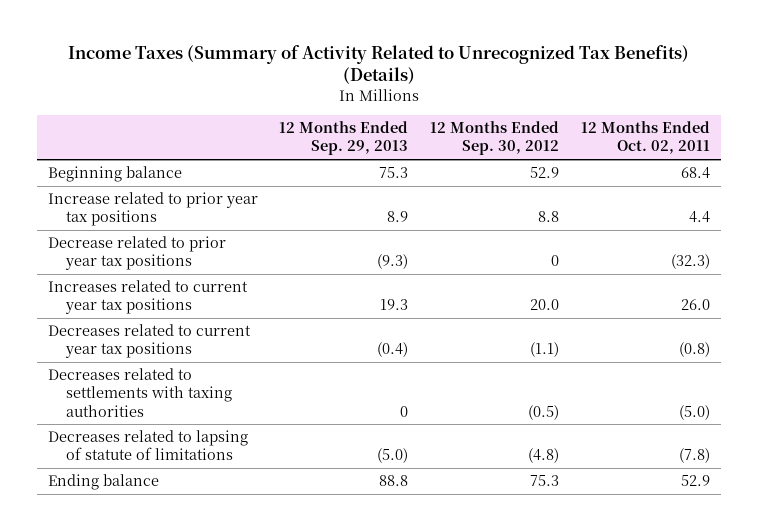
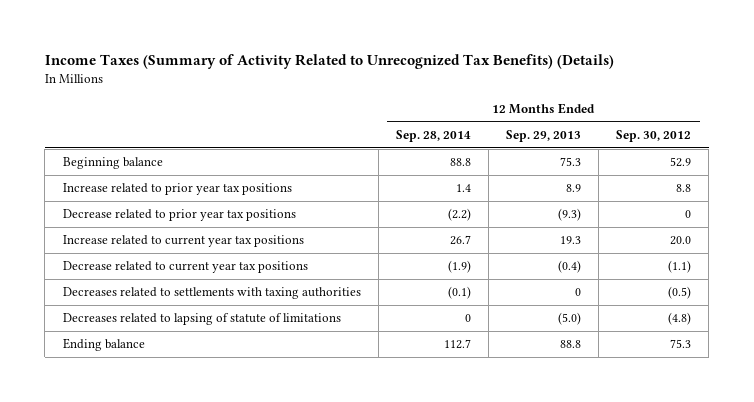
[580,121,710,155] 12 Months Ended Oct. 02, 2011 -> none
none -> [395,129,471,142] Sep. 28, 2014
[47,280,248,315] Increases related to current year tax positions -> [62,235,304,248] Increase related to current year tax positions
[47,324,251,359] Decreases related to current year tax positions -> [62,261,308,274] Decrease related to current year tax positions

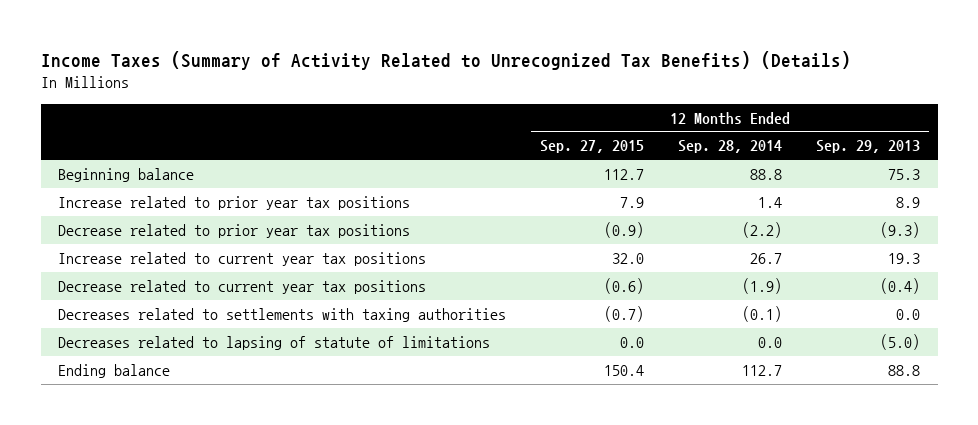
[616,129,692,142] Sep. 30, 2012 -> none
none -> [539,140,644,154] Sep. 27, 2015
[574,288,581,297] 0 -> [896,309,921,321] 0.0
[464,314,471,323] 0 -> [758,337,783,349] 0.0

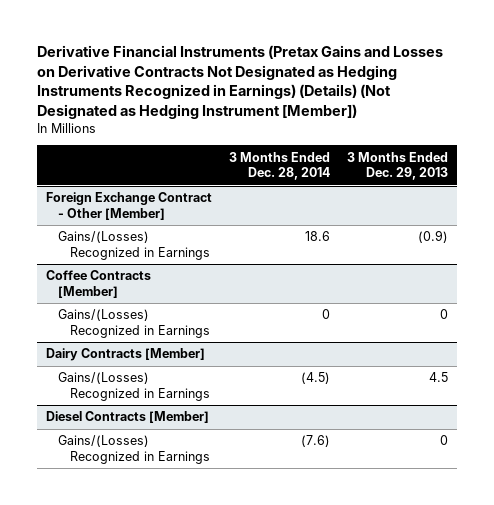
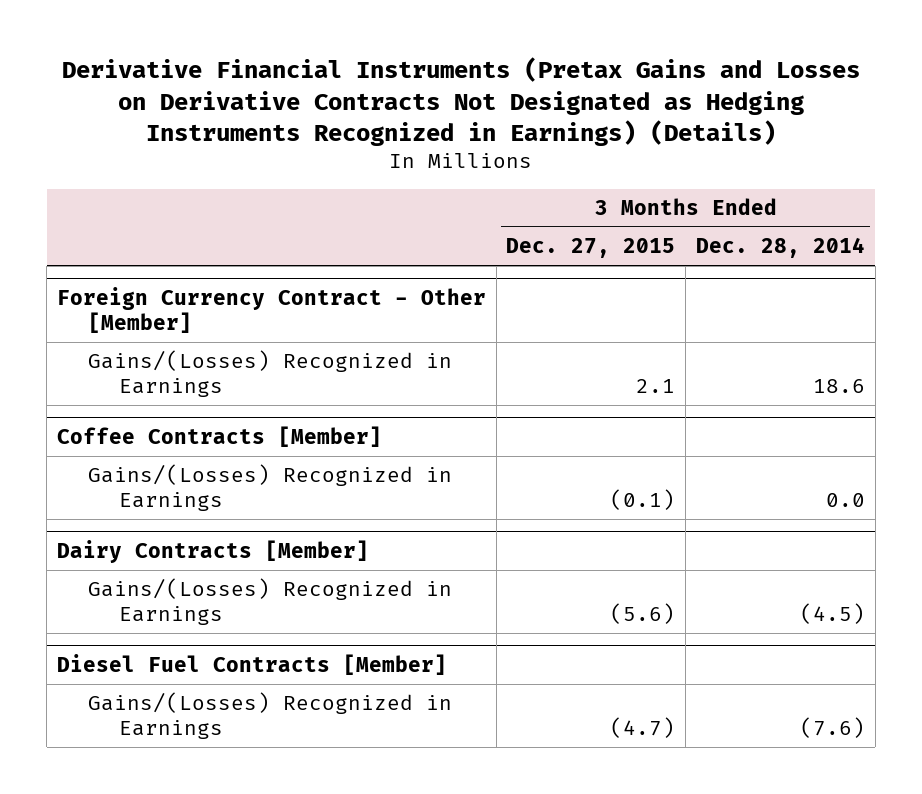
[37,44,444,119] Derivative Financial Instruments (Pretax Gains and Losses on Derivative Contracts Not Designated as Hedging Instruments Recognized in Earnings) (Details) (Not Designated as Hedging Instrument [Member]) -> [61,57,860,147] Derivative Financial Instruments (Pretax Gains and Losses on Derivative Contracts Not Designated as Hedging Instruments Recognized in Earnings) (Details)
[347,151,449,181] 3 Months Ended Dec. 29, 2013 -> none
none -> [506,238,676,259] Dec. 27, 2015
[45,192,212,221] Foreign Exchange Contract - Other [Member] -> [56,286,486,334] Foreign Currency Contract - Other [Member]
[322,309,331,320] 0 -> [825,493,865,508] 0.0
[45,411,209,424] Diesel Contracts [Member] -> [56,653,447,675] Diesel Fuel Contracts [Member]

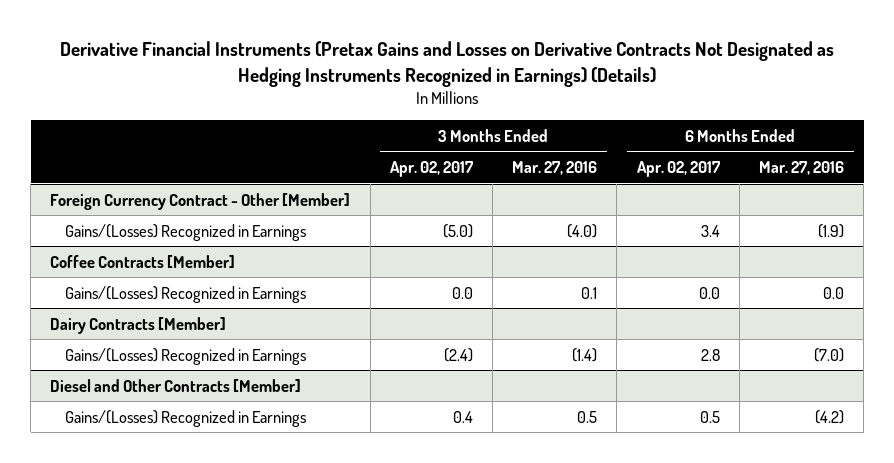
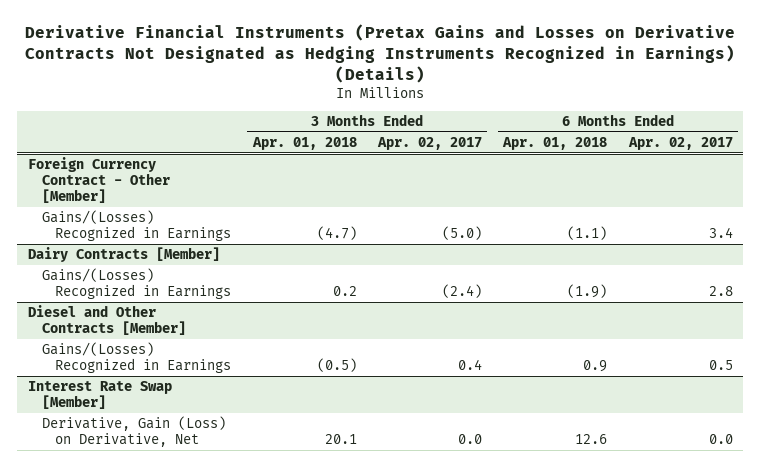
[512,161,598,176] Mar. 27, 2016 -> none
[758,161,844,176] Mar. 27, 2016 -> none
none -> [251,137,357,151] Apr. 01, 2018
none -> [502,137,608,151] Apr. 01, 2018
[50,254,236,268] Coffee Contracts [Member] -> none
[64,285,306,303] Gains/(Losses) Recognized in Earnings -> none
none -> [27,381,172,410] Interest Rate Swap [Member]
none -> [41,416,226,448] Derivative, Gain (Loss) on Derivative, Net

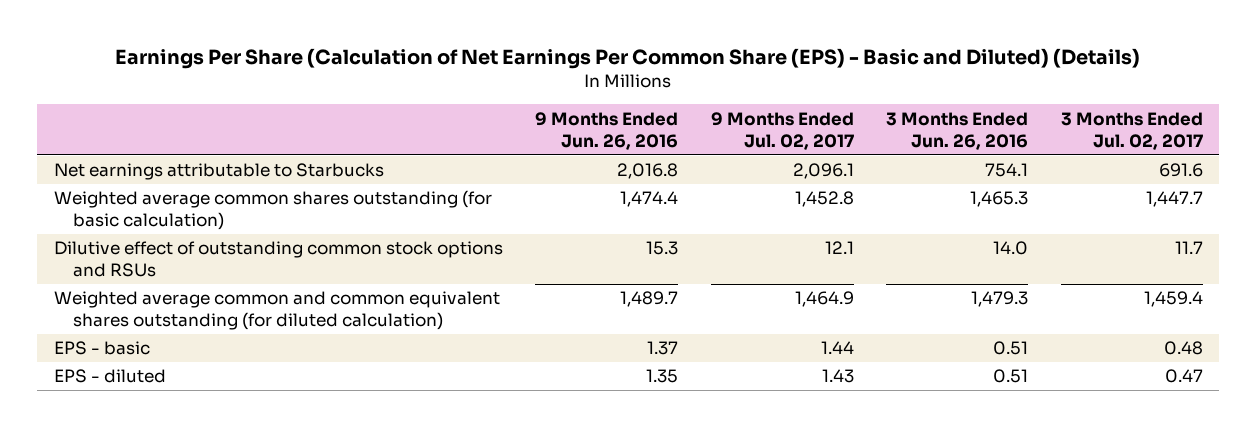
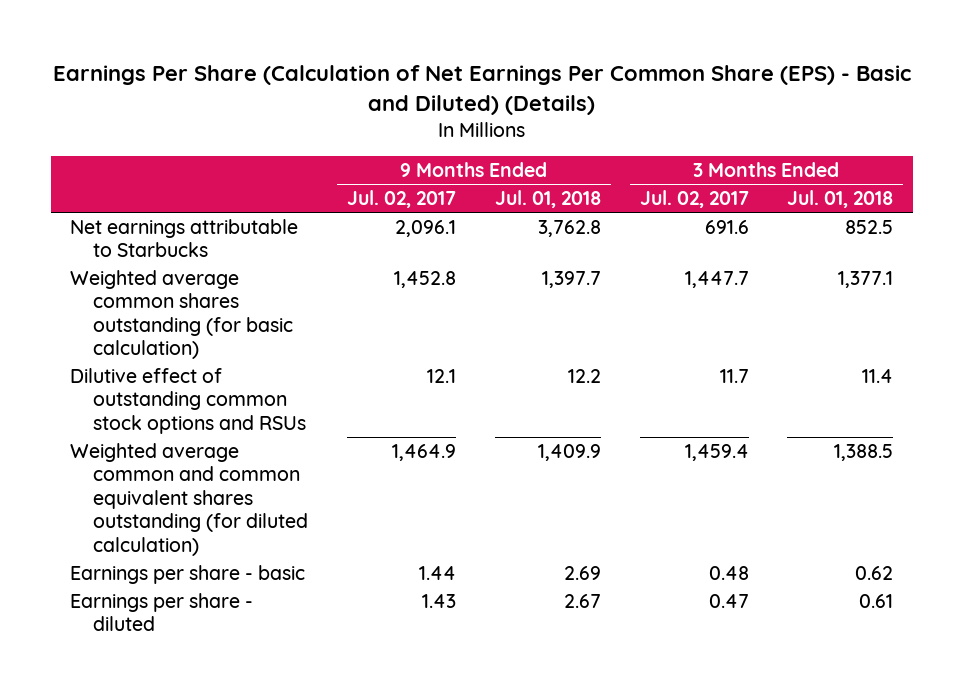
[535,111,679,150] 9 Months Ended Jun. 26, 2016 -> none
[886,111,1029,150] 3 Months Ended Jun. 26, 2016 -> none
none -> [494,190,601,209] Jul. 01, 2018
none -> [787,190,894,209] Jul. 01, 2018
[53,341,150,356] EPS - basic -> [69,564,305,584] Earnings per share - basic
[53,369,166,384] EPS - diluted -> [69,592,253,632] Earnings per share - diluted

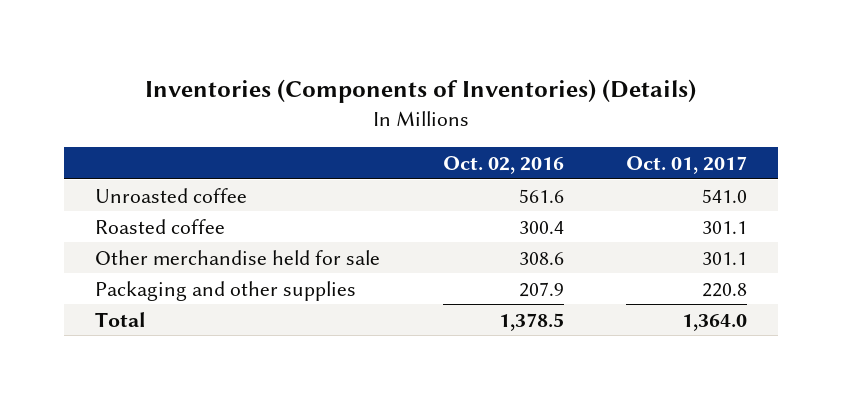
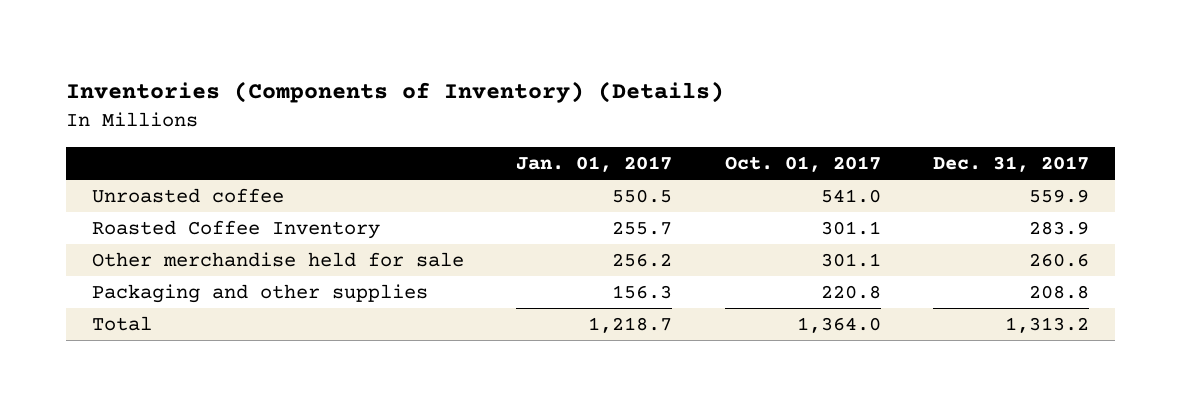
[145,79,697,104] Inventories (Components of Inventories) (Details) -> [66,81,725,104] Inventories (Components of Inventory) (Details)
[442,155,564,174] Oct. 02, 2016 -> none
none -> [516,155,673,172] Jan. 01, 2017
none -> [932,155,1089,172] Dec. 31, 2017
[95,218,226,234] Roasted coffee -> [92,220,381,240] Roasted Coffee Inventory

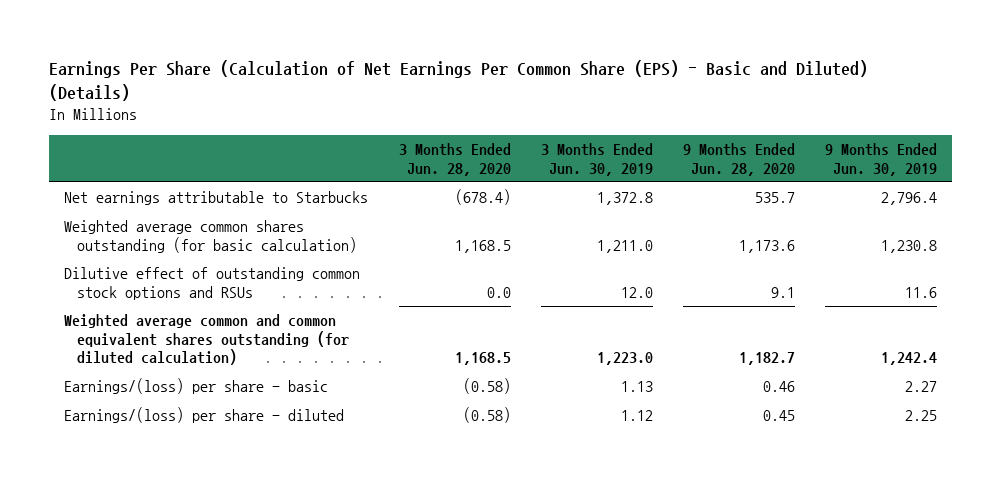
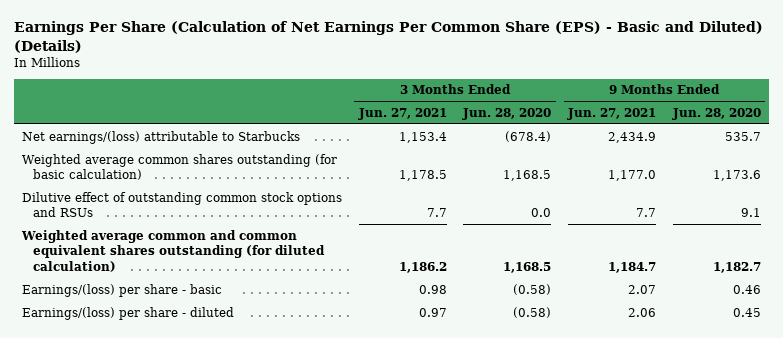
[540,143,653,176] 3 Months Ended Jun. 30, 2019 -> none
[824,143,937,176] 9 Months Ended Jun. 30, 2019 -> none
none -> [357,107,447,120] Jun. 27, 2021
none -> [567,107,657,120] Jun. 27, 2021
[64,191,369,206] Net earnings attributable to Starbucks -> [21,130,300,144] Net earnings/(loss) attributable to Starbucks

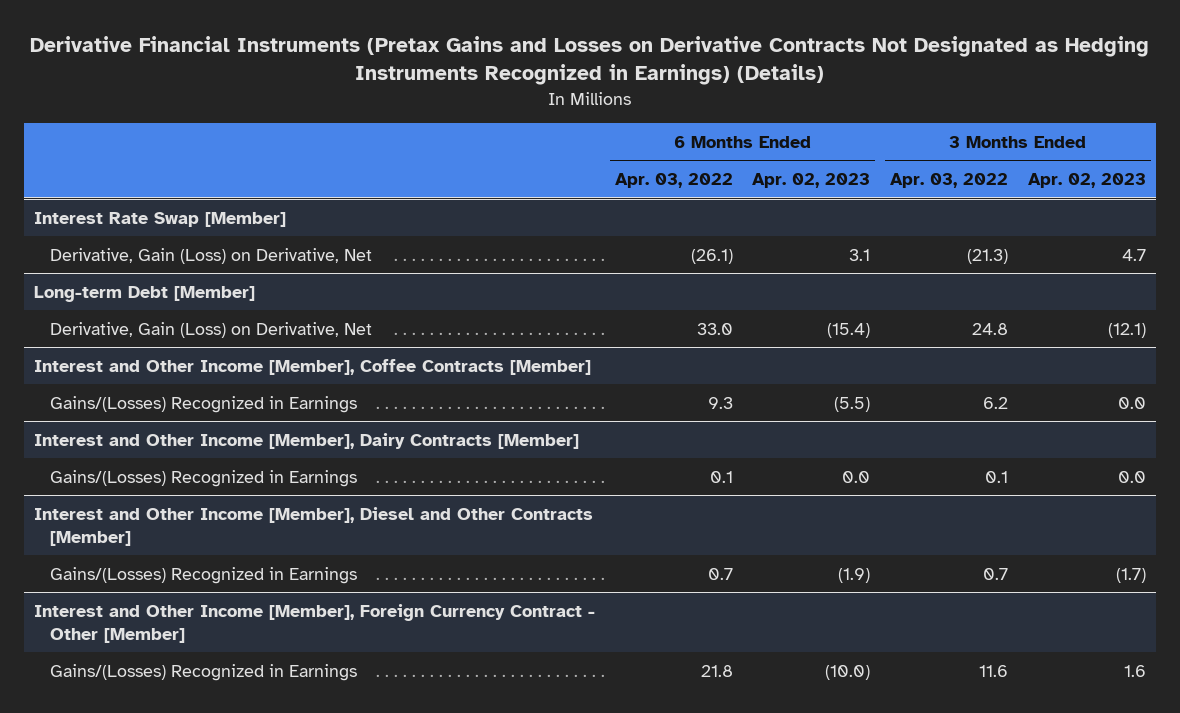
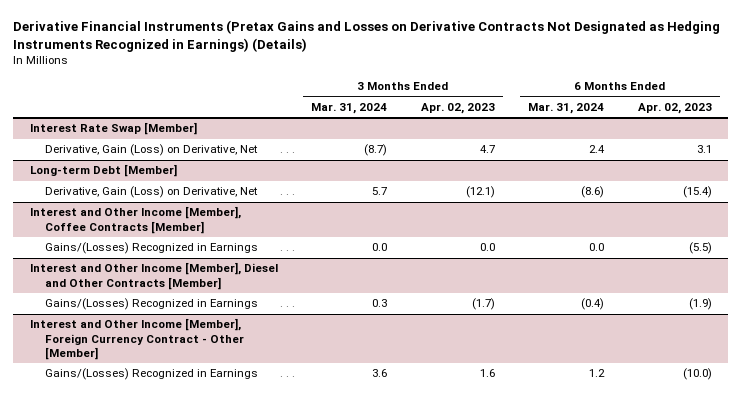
[614,173,733,189] Apr. 03, 2022 -> none
[890,173,1009,189] Apr. 03, 2022 -> none
none -> [311,102,388,114] Mar. 31, 2024
none -> [528,102,605,114] Mar. 31, 2024
[33,432,579,449] Interest and Other Income [Member], Dairy Contracts [Member] -> none
[50,469,358,487] Gains/(Losses) Recognized in Earnings -> none

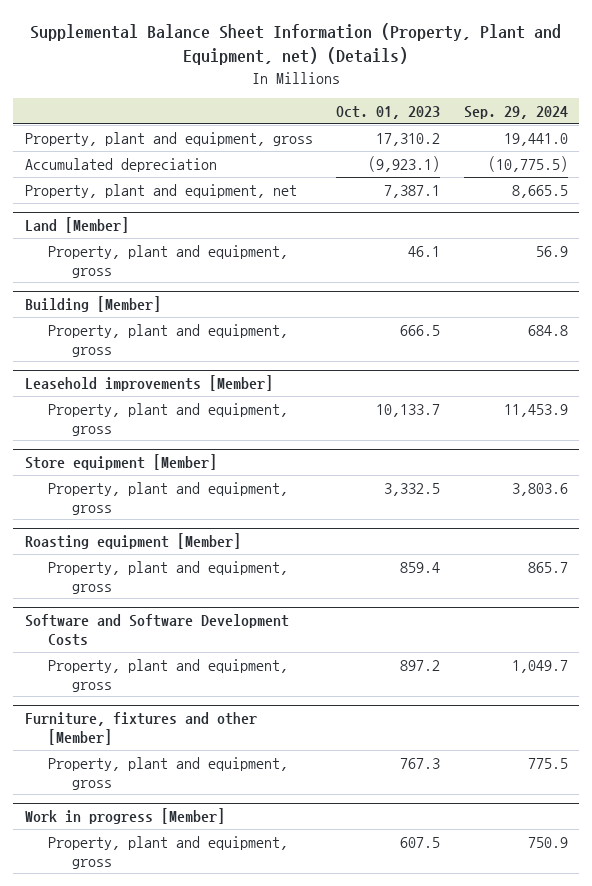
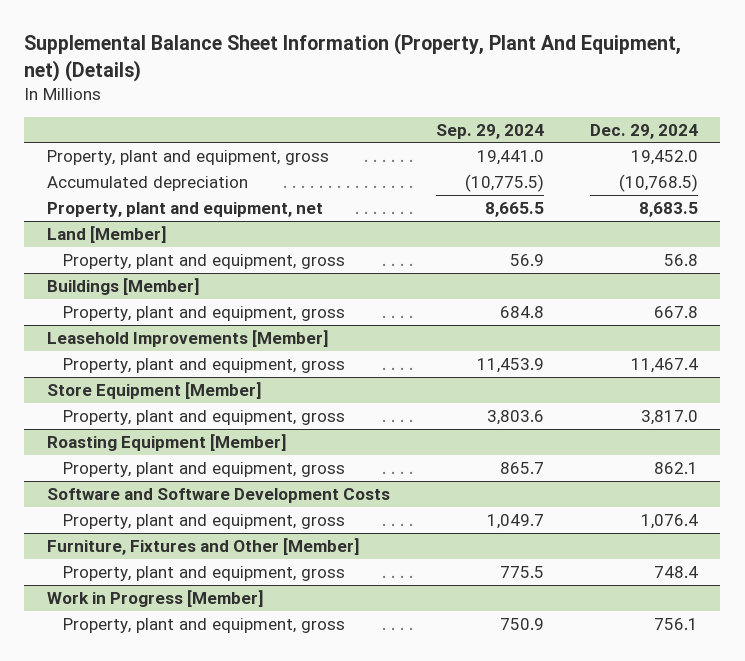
[30,23,562,66] Supplemental Balance Sheet Information (Property, Plant and Equipment, net) (Details) -> [24,33,682,82] Supplemental Balance Sheet Information (Property, Plant And Equipment, net) (Details)
[336,106,441,120] Oct. 01, 2023 -> none
none -> [589,123,698,139] Dec. 29, 2024
[24,296,161,313] Building [Member] -> [47,277,201,295] Buildings [Member]
[24,375,273,392] Leasehold improvements [Member] -> [47,329,330,347] Leasehold Improvements [Member]
[24,454,217,471] Store equipment [Member] -> [47,381,263,399] Store Equipment [Member]
[24,533,241,550] Roasting equipment [Member] -> [47,433,288,451] Roasting Equipment [Member]
[24,712,257,746] Furniture, fixtures and other [Member] -> [47,537,361,555] Furniture, Fixtures and Other [Member]
[24,808,225,825] Work in progress [Member] -> [47,589,265,607] Work in Progress [Member]

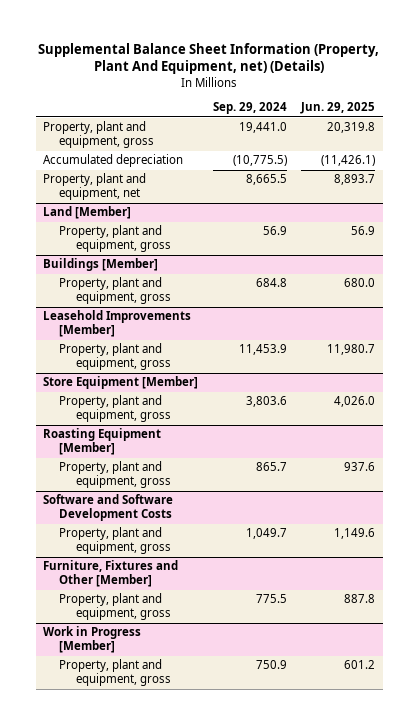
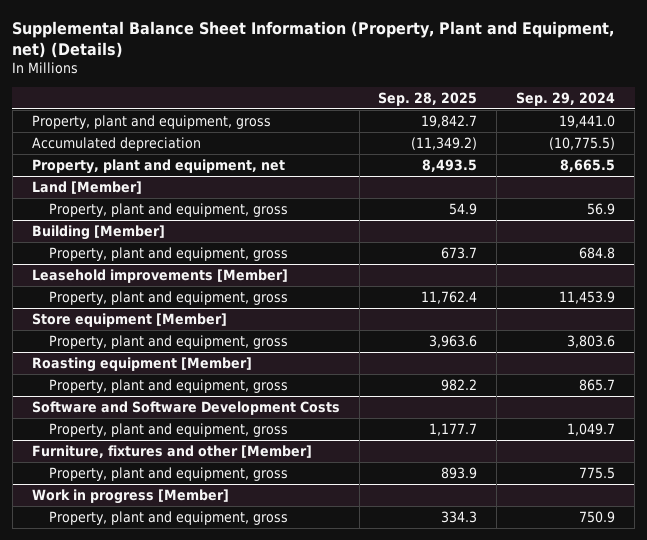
[38,42,380,75] Supplemental Balance Sheet Information (Property, Plant And Equipment, net) (Details) -> [12,20,615,58] Supplemental Balance Sheet Information (Property, Plant and Equipment, net) (Details)
[300,102,376,115] Jun. 29, 2025 -> none
none -> [378,91,478,106] Sep. 28, 2025
[43,258,159,272] Buildings [Member] -> [31,224,165,240] Building [Member]
[43,310,192,338] Leasehold Improvements [Member] -> [31,268,288,283] Leasehold improvements [Member]
[43,376,199,390] Store Equipment [Member] -> [31,312,227,327] Store equipment [Member]
[43,428,162,456] Roasting Equipment [Member] -> [31,356,252,372] Roasting equipment [Member]
[43,560,179,588] Furniture, Fixtures and Other [Member] -> [31,444,312,458] Furniture, fixtures and other [Member]
[43,626,142,654] Work in Progress [Member] -> [31,488,229,504] Work in progress [Member]

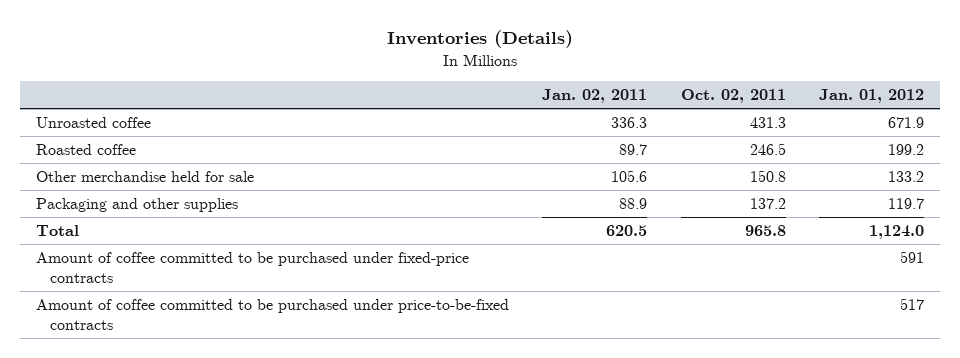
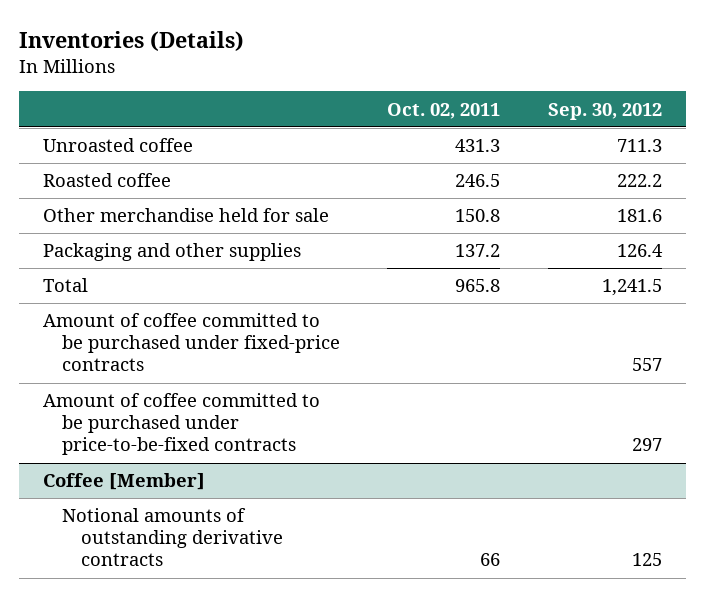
[542,89,648,104] Jan. 02, 2011 -> none
[818,89,924,104] Jan. 01, 2012 -> none
none -> [547,102,662,120] Sep. 30, 2012
none -> [42,473,205,491] Coffee [Member]
none -> [62,508,284,567] Notional amounts of outstanding derivative contracts

